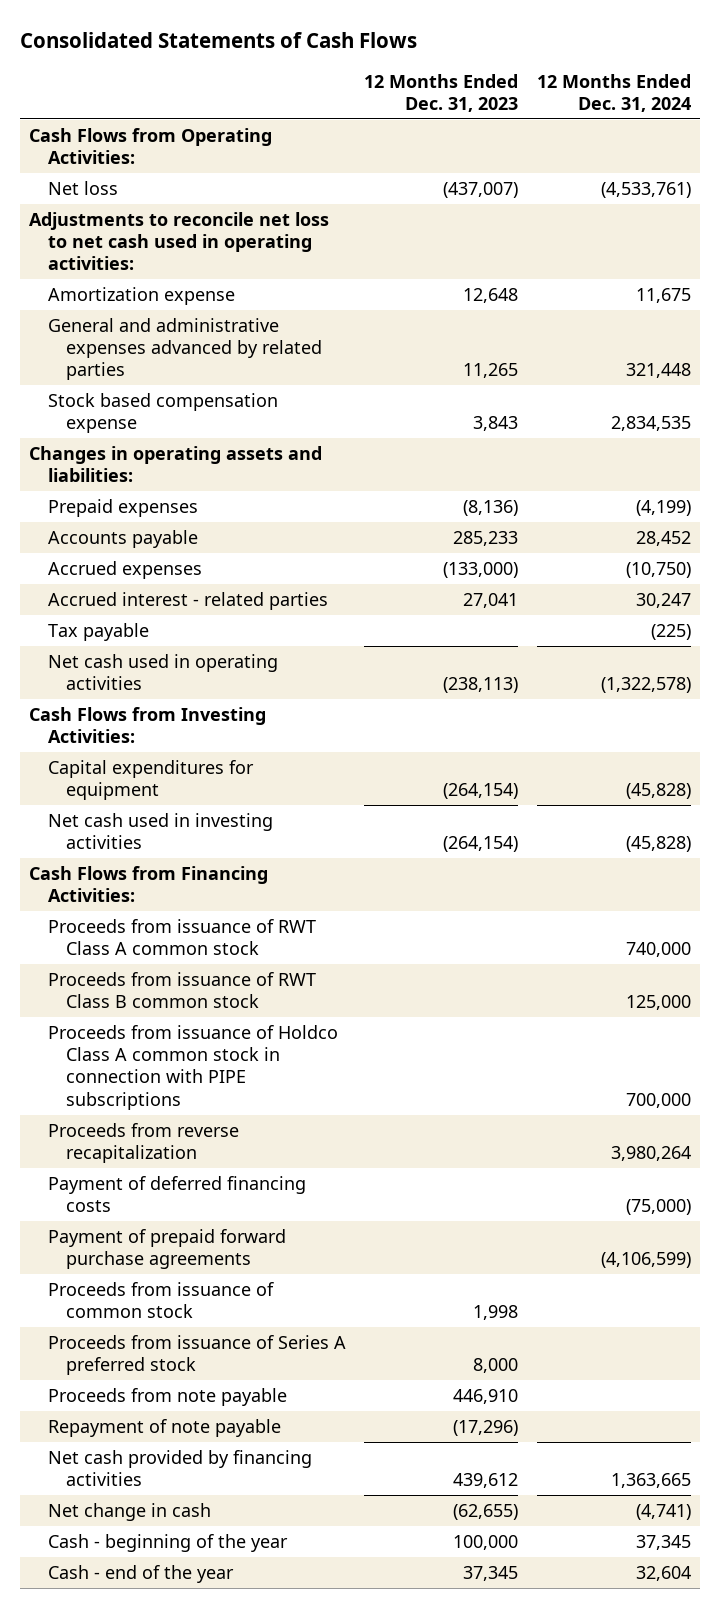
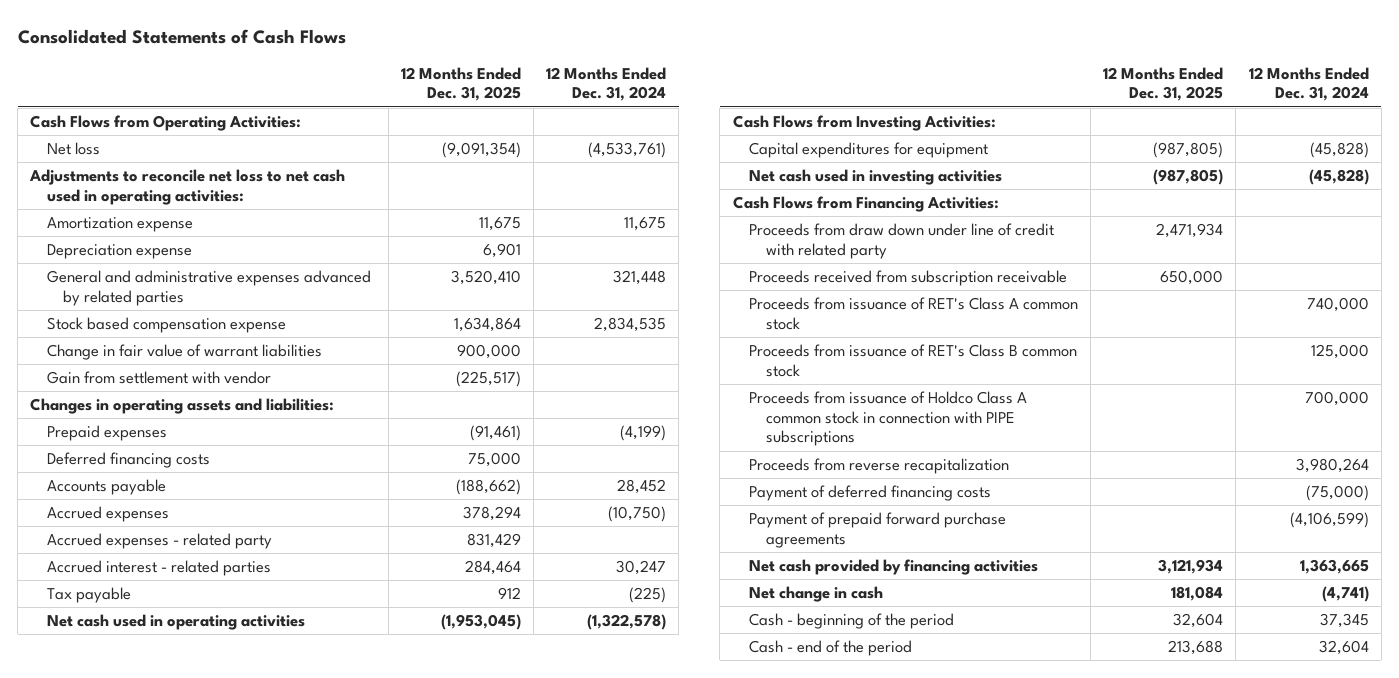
[364,73,519,112] 12 Months Ended Dec. 31, 2023 -> none
none -> [401,66,522,102] 12 Months Ended Dec. 31, 2025
none -> [46,244,192,260] Depreciation expense
none -> [46,344,322,361] Change in fair value of warrant liabilities
none -> [46,371,271,385] Gain from settlement with vendor
none -> [46,452,210,469] Deferred financing costs
none -> [46,533,272,550] Accrued expenses - related party
none -> [749,223,1055,259] Proceeds from draw down under line of credit with related party
none -> [749,270,1068,287] Proceeds received from subscription receivable
[47,918,316,956] Proceeds from issuance of RWT Class A common stock -> [749,297,1079,330] Proceeds from issuance of RET's Class A common stock
[47,971,316,1009] Proceeds from issuance of RWT Class B common stock -> [749,344,1078,377] Proceeds from issuance of RET's Class B common stock
[47,1281,274,1319] Proceeds from issuance of common stock -> none
[47,1334,346,1376] Proceeds from issuance of Series A preferred stock -> none
[47,1387,287,1406] Proceeds from note payable -> none
[47,1418,281,1437] Repayment of note payable -> none
[47,1533,288,1552] Cash - beginning of the year -> [749,613,955,630] Cash - beginning of the period
[47,1564,234,1583] Cash - end of the year -> [749,640,913,657] Cash - end of the period

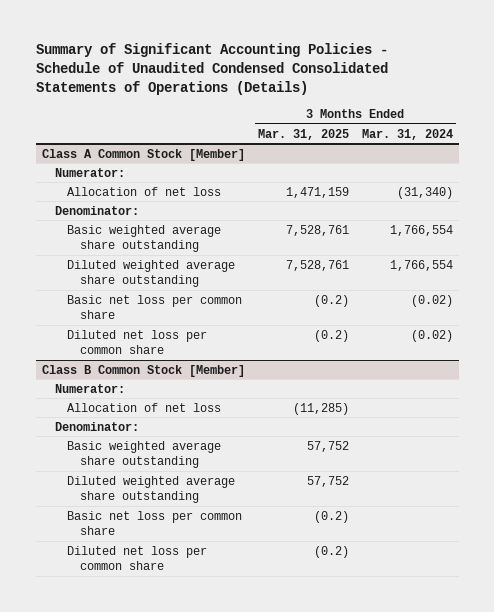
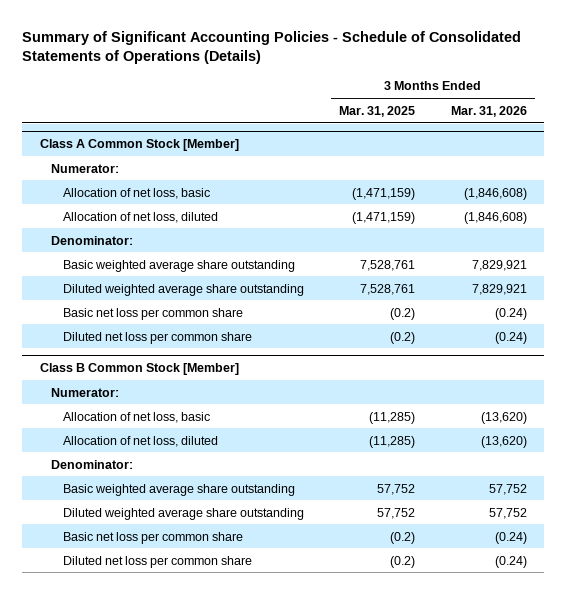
[35,43,388,96] Summary of Significant Accounting Policies - Schedule of Unaudited Condensed Consolidated Statements of Operations (Details) -> [21,30,521,65] Summary of Significant Accounting Policies - Schedule of Consolidated Statements of Operations (Details)
[361,128,453,140] Mar. 31, 2024 -> none
none -> [450,105,527,117] Mar. 31, 2026
[67,186,222,196] Allocation of net loss -> [63,187,211,199] Allocation of net loss, basic
[285,186,349,198] 1,471,159 -> [352,187,416,200] (1,471,159)
none -> [63,211,219,223] Allocation of net loss, diluted
[67,402,222,412] Allocation of net loss -> [63,411,211,423] Allocation of net loss, basic
none -> [63,435,219,447] Allocation of net loss, diluted

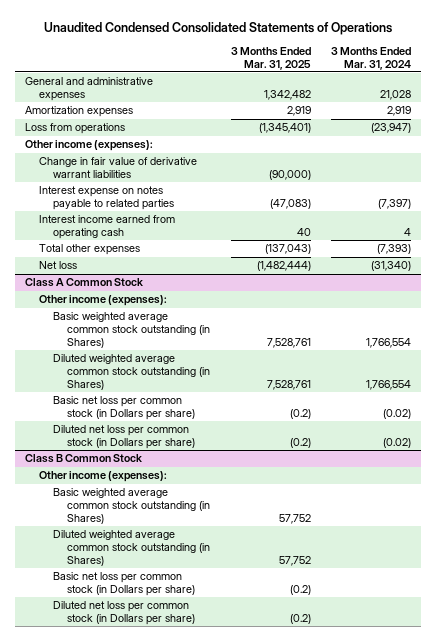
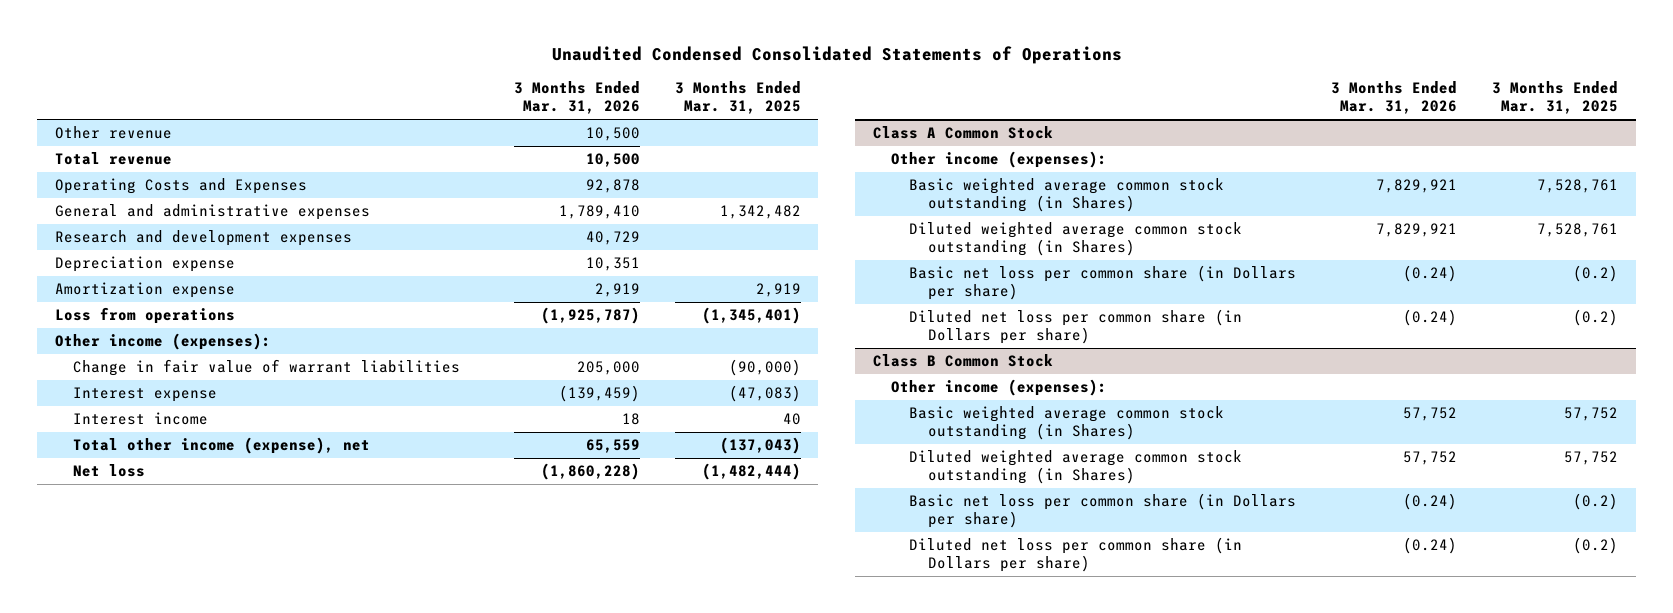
[330,46,411,70] 3 Months Ended Mar. 31, 2024 -> none
none -> [513,81,640,115] 3 Months Ended Mar. 31, 2026
none -> [54,126,172,140] Other revenue
none -> [54,152,172,166] Total revenue
none -> [54,178,307,195] Operating Costs and Expenses
none -> [54,230,352,247] Research and development expenses
none -> [54,256,235,273] Depreciation expense
[24,106,133,118] Amortization expenses -> [54,282,235,299] Amortization expense
[38,157,197,179] Change in fair value of derivative warrant liabilities -> [73,359,461,377] Change in fair value of warrant liabilities
[38,186,175,211] Interest expense on notes payable to related parties -> [73,387,218,403] Interest expense
[38,215,175,240] Interest income earned from operating cash -> [73,412,209,426] Interest income
[38,244,140,256] Total other expenses -> [73,437,371,455] Total other income (expense), net
[53,396,196,421] Basic net loss per common stock (in Dollars per share) -> [909,265,1297,301] Basic net loss per common share (in Dollars per share)
[53,425,196,450] Diluted net loss per common stock (in Dollars per share) -> [909,309,1243,345] Diluted net loss per common share (in Dollars per share)
[53,572,196,597] Basic net loss per common stock (in Dollars per share) -> [909,493,1297,529] Basic net loss per common share (in Dollars per share)
[53,601,196,626] Diluted net loss per common stock (in Dollars per share) -> [909,537,1243,573] Diluted net loss per common share (in Dollars per share)

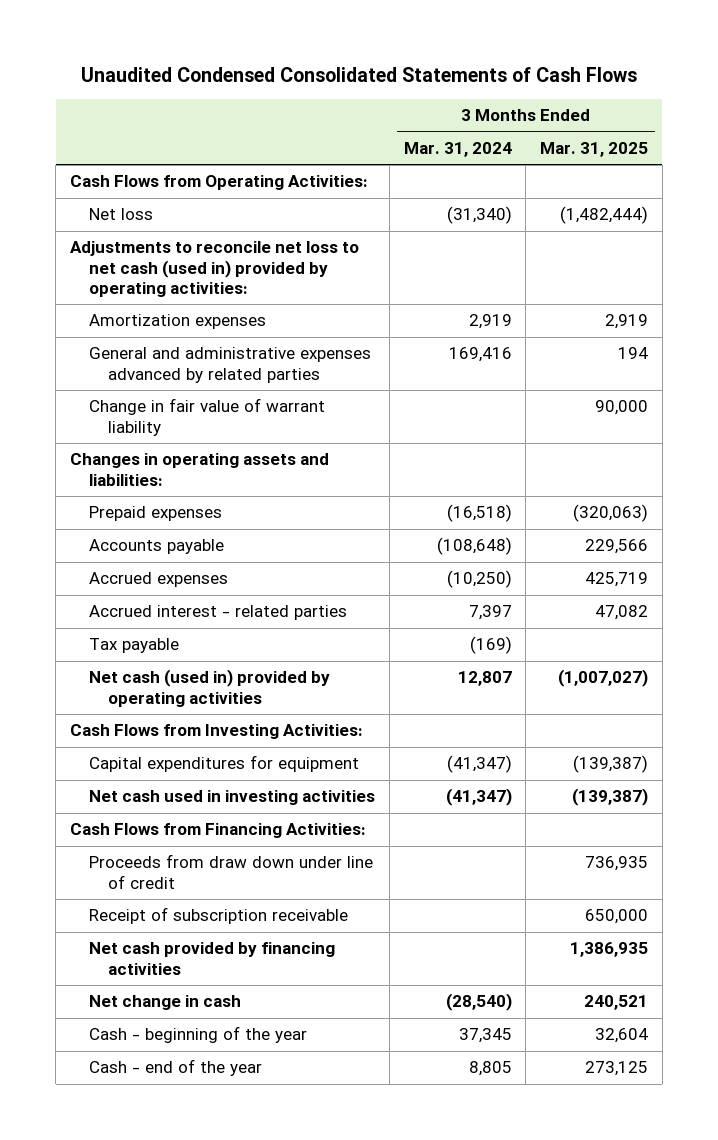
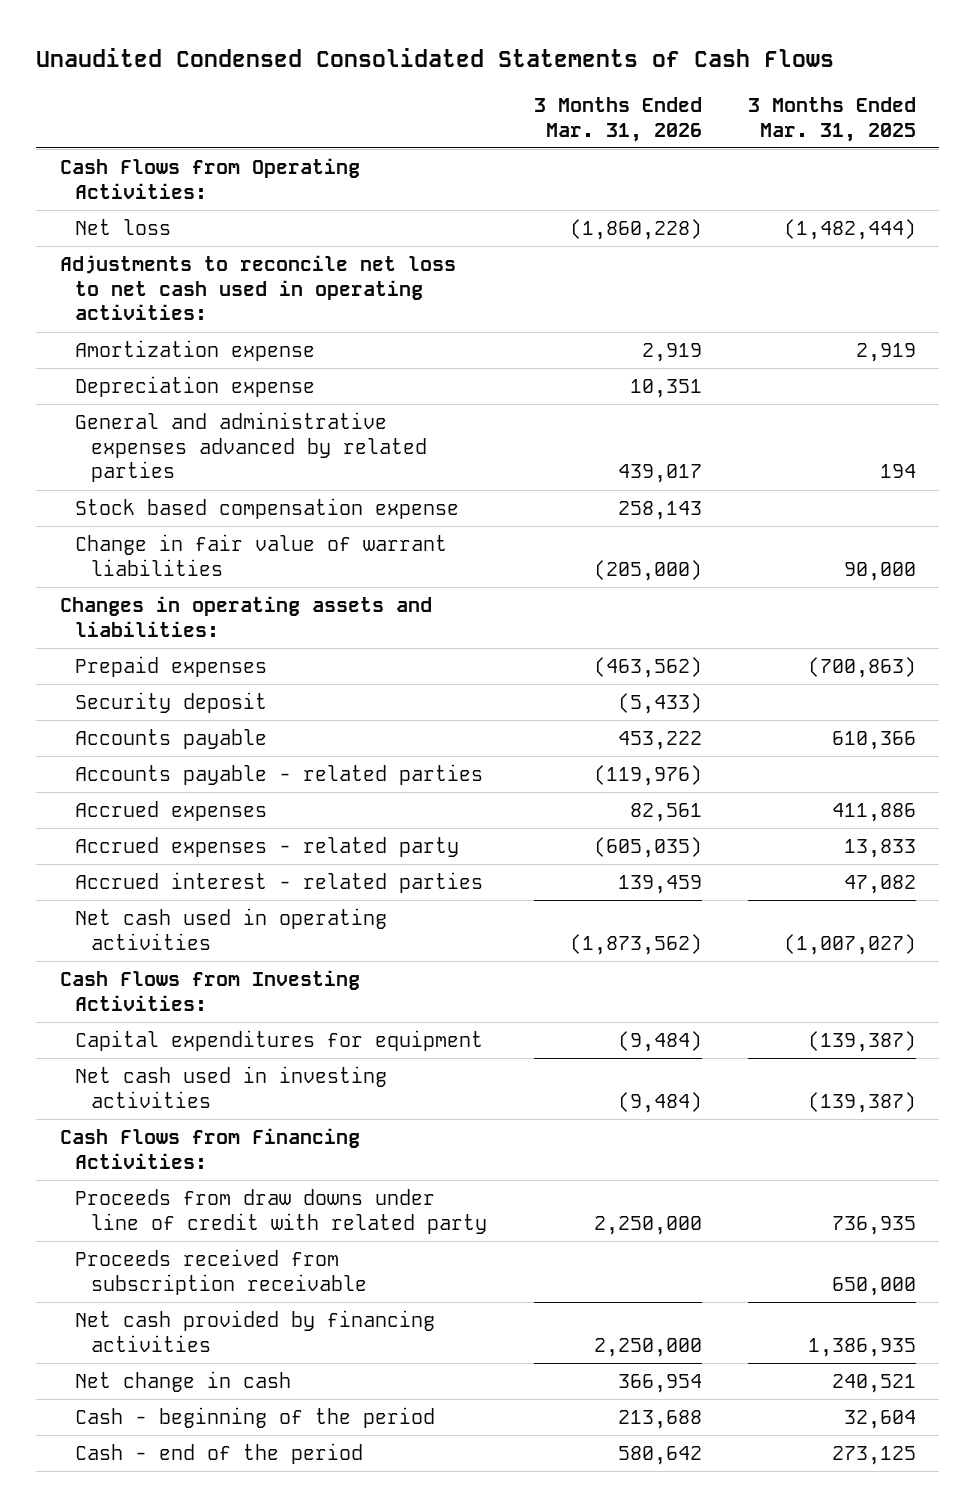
[403,141,512,157] Mar. 31, 2024 -> none
none -> [533,96,702,142] 3 Months Ended Mar. 31, 2026
[70,241,360,298] Adjustments to reconcile net loss to net cash (used in) provided by operating activities: -> [59,255,456,321] Adjustments to reconcile net loss to net cash used in operating activities:
[89,314,267,330] Amortization expenses -> [75,340,316,362] Amortization expense
none -> [75,376,316,398] Depreciation expense
none -> [75,498,460,520] Stock based compensation expense
[89,398,326,436] Change in fair value of warrant liability -> [75,534,448,576] Change in fair value of warrant liabilities
[573,504,649,523] (320,063) -> [807,657,916,679] (700,863)
none -> [75,692,268,714] Security deposit
[585,539,649,555] 229,566 -> [831,731,916,751] 610,366
none -> [75,764,484,786] Accounts payable - related parties
[585,572,649,588] 425,719 -> [831,803,916,823] 411,886
none -> [75,837,460,858] Accrued expenses - related party
[89,638,180,654] Tax payable -> none
[89,669,331,707] Net cash (used in) provided by operating activities -> [75,908,388,950] Net cash used in operating activities
[89,854,374,889] Proceeds from draw down under line of credit -> [75,1189,488,1234] Proceeds from draw downs under line of credit with related party
[89,907,349,925] Receipt of subscription receivable -> [75,1249,368,1295] Proceeds received from subscription receivable
[89,1026,308,1044] Cash - beginning of the year -> [75,1407,436,1429] Cash - beginning of the period
[89,1059,263,1077] Cash - end of the year -> [75,1443,364,1465] Cash - end of the period

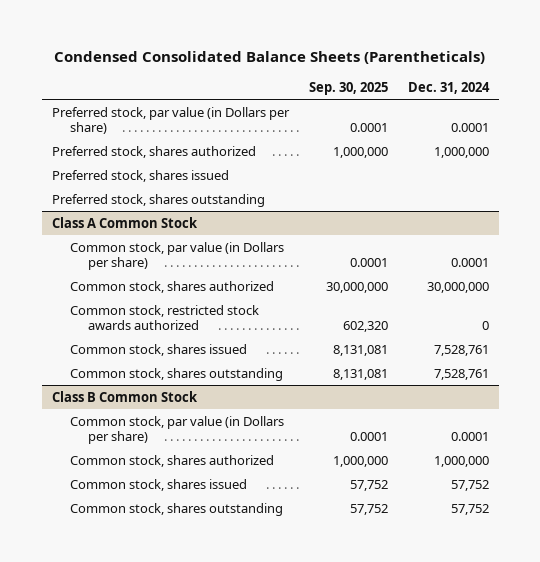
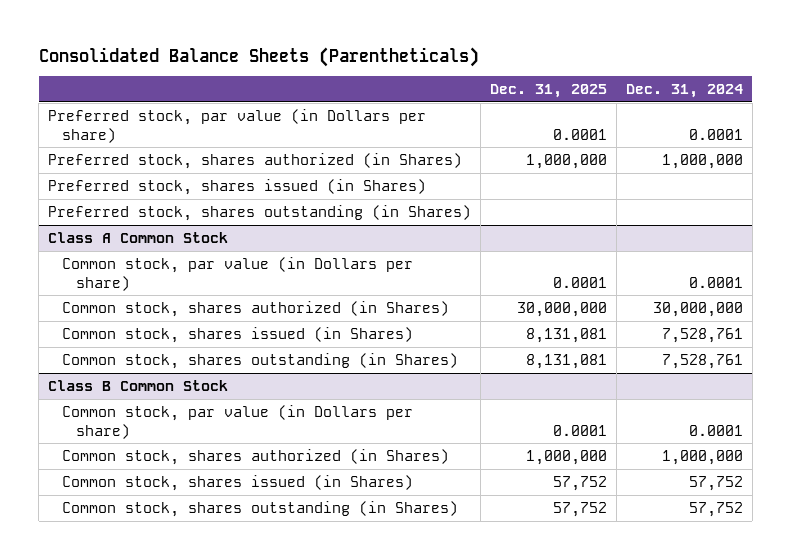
[54,51,486,65] Condensed Consolidated Balance Sheets (Parentheticals) -> [38,46,479,67] Consolidated Balance Sheets (Parentheticals)
[308,82,388,96] Sep. 30, 2025 -> none
none -> [490,84,608,99] Dec. 31, 2025
[51,145,256,158] Preferred stock, shares authorized -> [48,152,463,169] Preferred stock, shares authorized (in Shares)
[51,169,229,182] Preferred stock, shares issued -> [48,178,427,195] Preferred stock, shares issued (in Shares)
[51,193,265,207] Preferred stock, shares outstanding -> [48,204,472,221] Preferred stock, shares outstanding (in Shares)
[69,304,259,330] Common stock, restricted stock awards authorized -> none
[69,280,274,293] Common stock, shares authorized -> [62,300,450,317] Common stock, shares authorized (in Shares)
[69,343,247,356] Common stock, shares issued -> [62,326,414,343] Common stock, shares issued (in Shares)
[69,367,283,381] Common stock, shares outstanding -> [62,352,459,369] Common stock, shares outstanding (in Shares)
[69,454,274,467] Common stock, shares authorized -> [62,448,450,465] Common stock, shares authorized (in Shares)
[69,478,247,491] Common stock, shares issued -> [62,474,414,491] Common stock, shares issued (in Shares)
[69,502,283,516] Common stock, shares outstanding -> [62,500,459,517] Common stock, shares outstanding (in Shares)

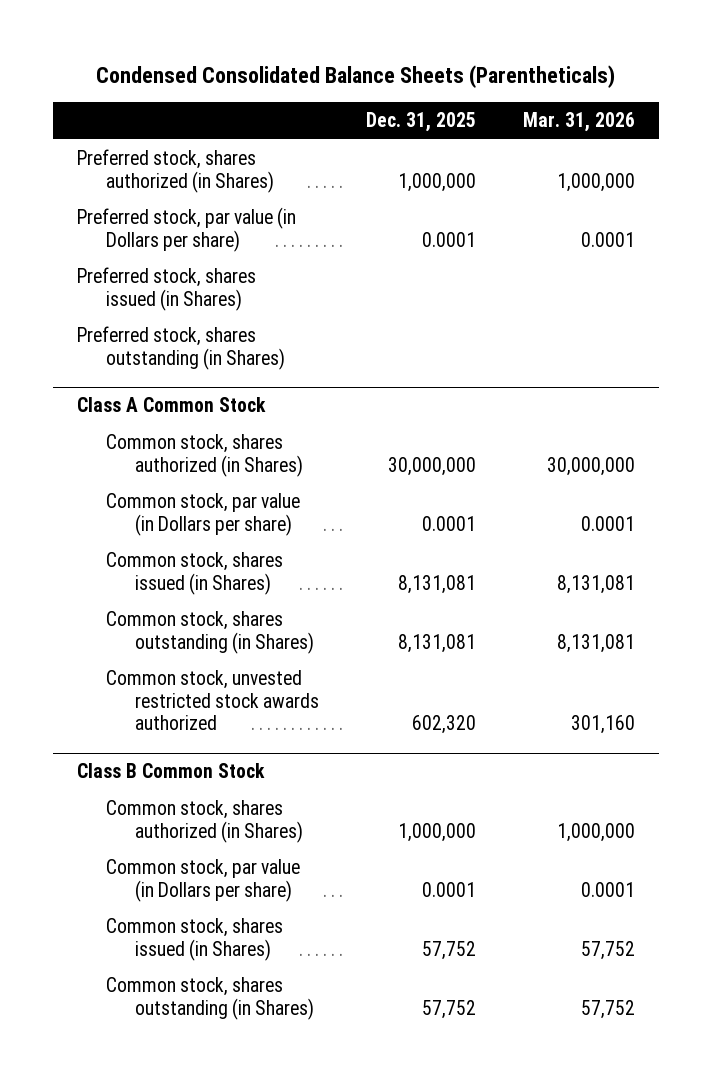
[38,46,479,67] Consolidated Balance Sheets (Parentheticals) -> [95,65,615,89] Condensed Consolidated Balance Sheets (Parentheticals)
[625,84,743,99] Dec. 31, 2024 -> none
none -> [523,112,636,133] Mar. 31, 2026
[48,108,427,143] Preferred stock, par value (in Dollars per share) -> [76,207,296,252] Preferred stock, par value (in Dollars per share)
[62,256,414,291] Common stock, par value (in Dollars per share) -> [105,493,300,536] Common stock, par value (in Dollars per share)
none -> [105,670,319,731] Common stock, unvested restricted stock awards authorized
[62,404,414,439] Common stock, par value (in Dollars per share) -> [105,859,300,902] Common stock, par value (in Dollars per share)

